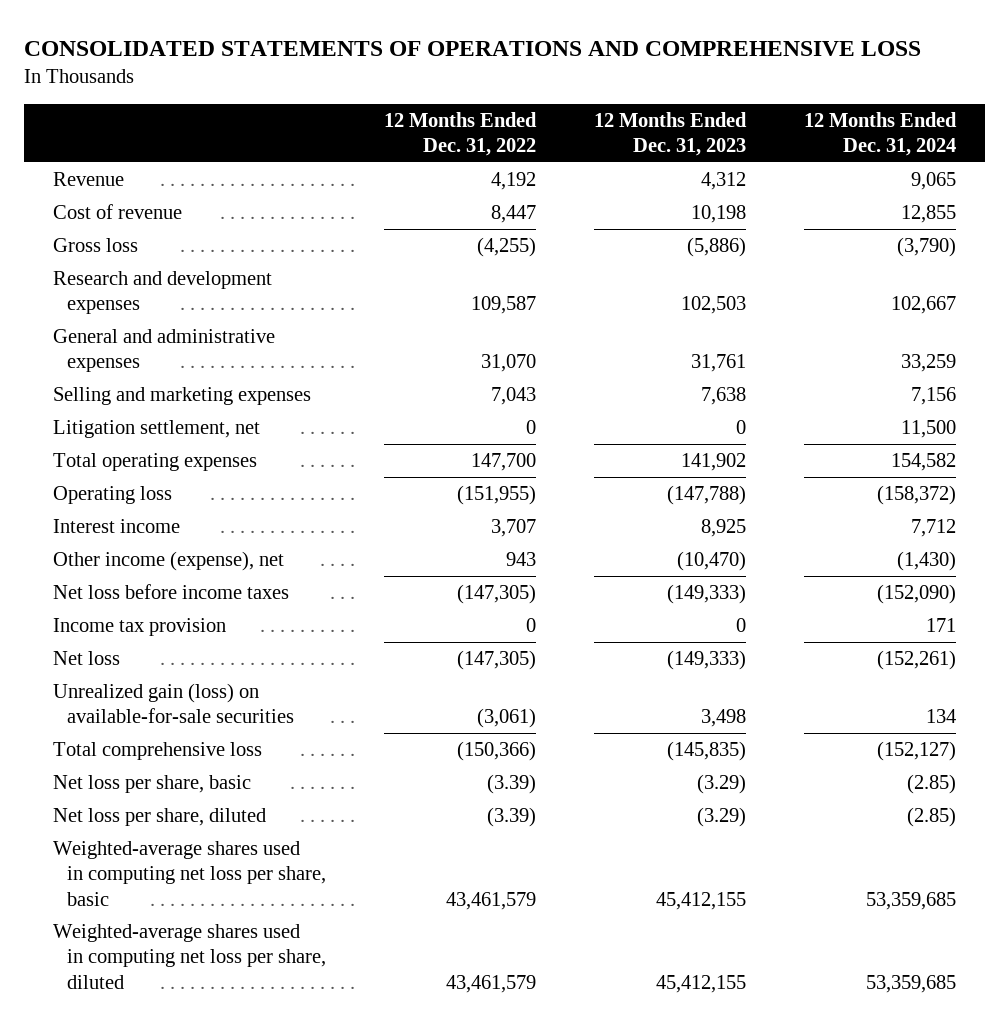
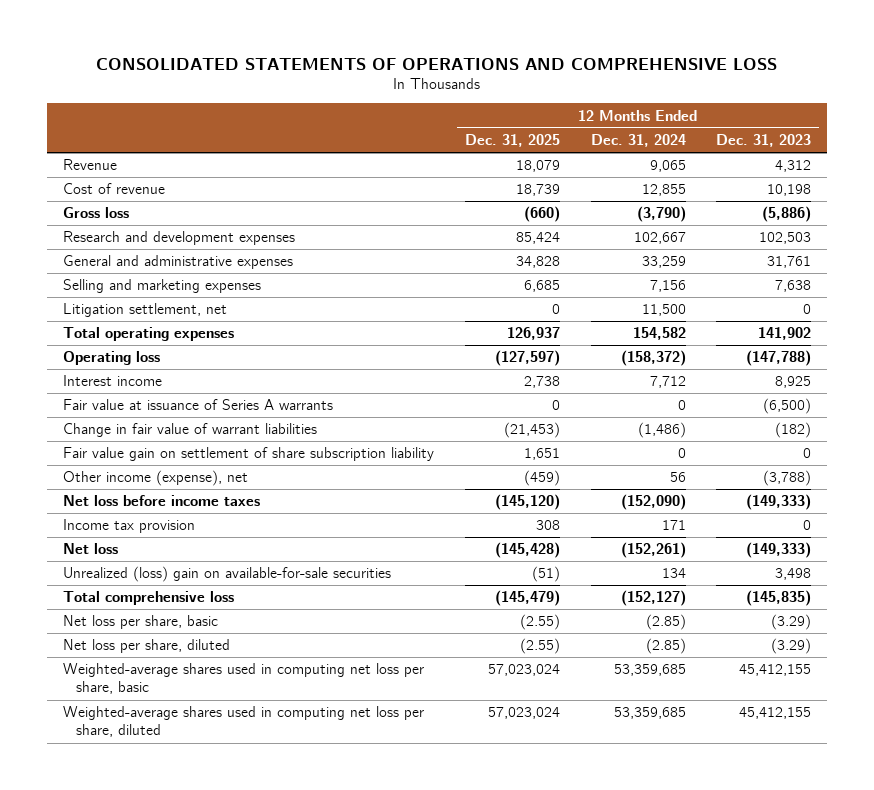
[384,111,538,157] 12 Months Ended Dec. 31, 2022 -> none
none -> [464,134,560,148] Dec. 31, 2025
none -> [62,399,333,411] Fair value at issuance of Series A warrants
none -> [62,423,317,438] Change in fair value of warrant liabilities
none -> [62,447,434,462] Fair value gain on settlement of share subscription liability
[676,551,746,572] (10,470) -> [763,470,812,487] (3,788)
[896,551,956,572] (1,430) -> [669,472,686,483] 56
[52,683,295,724] Unrealized gain (loss) on available-for-sale securities -> [62,566,391,583] Unrealized (loss) gain on available-for-sale securities

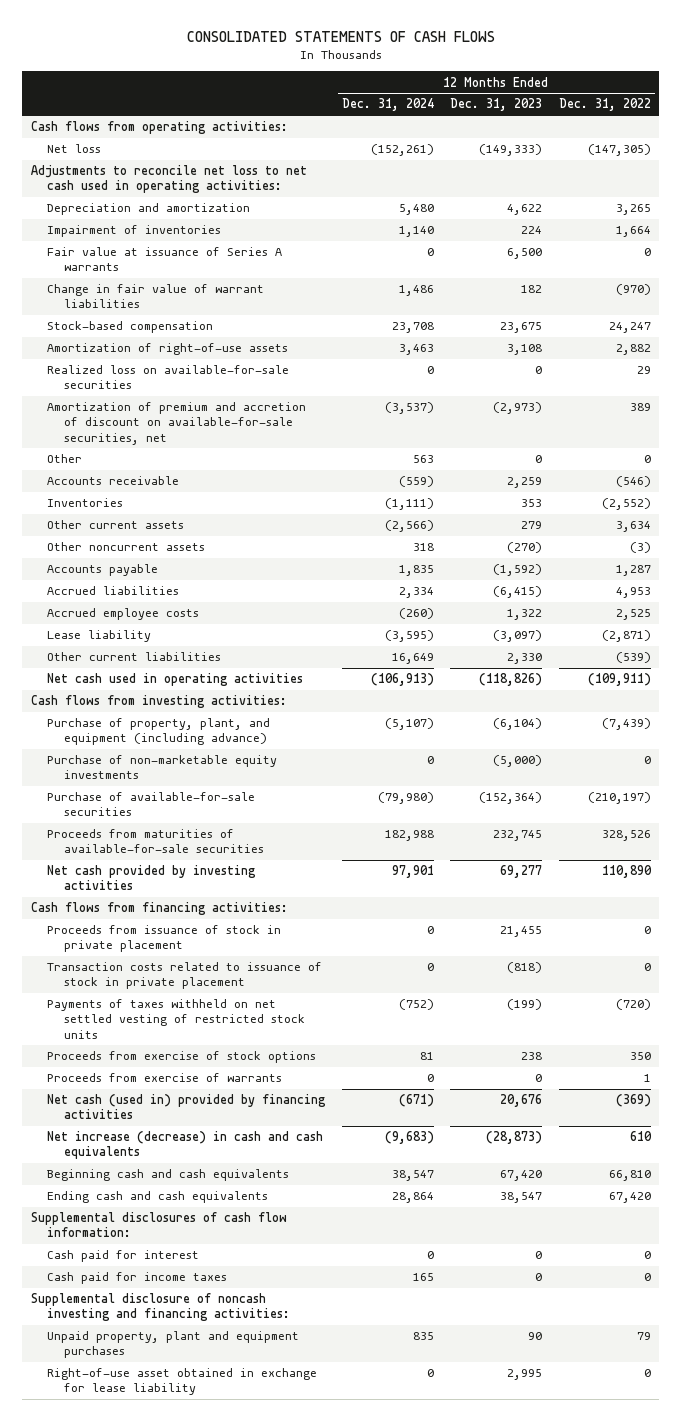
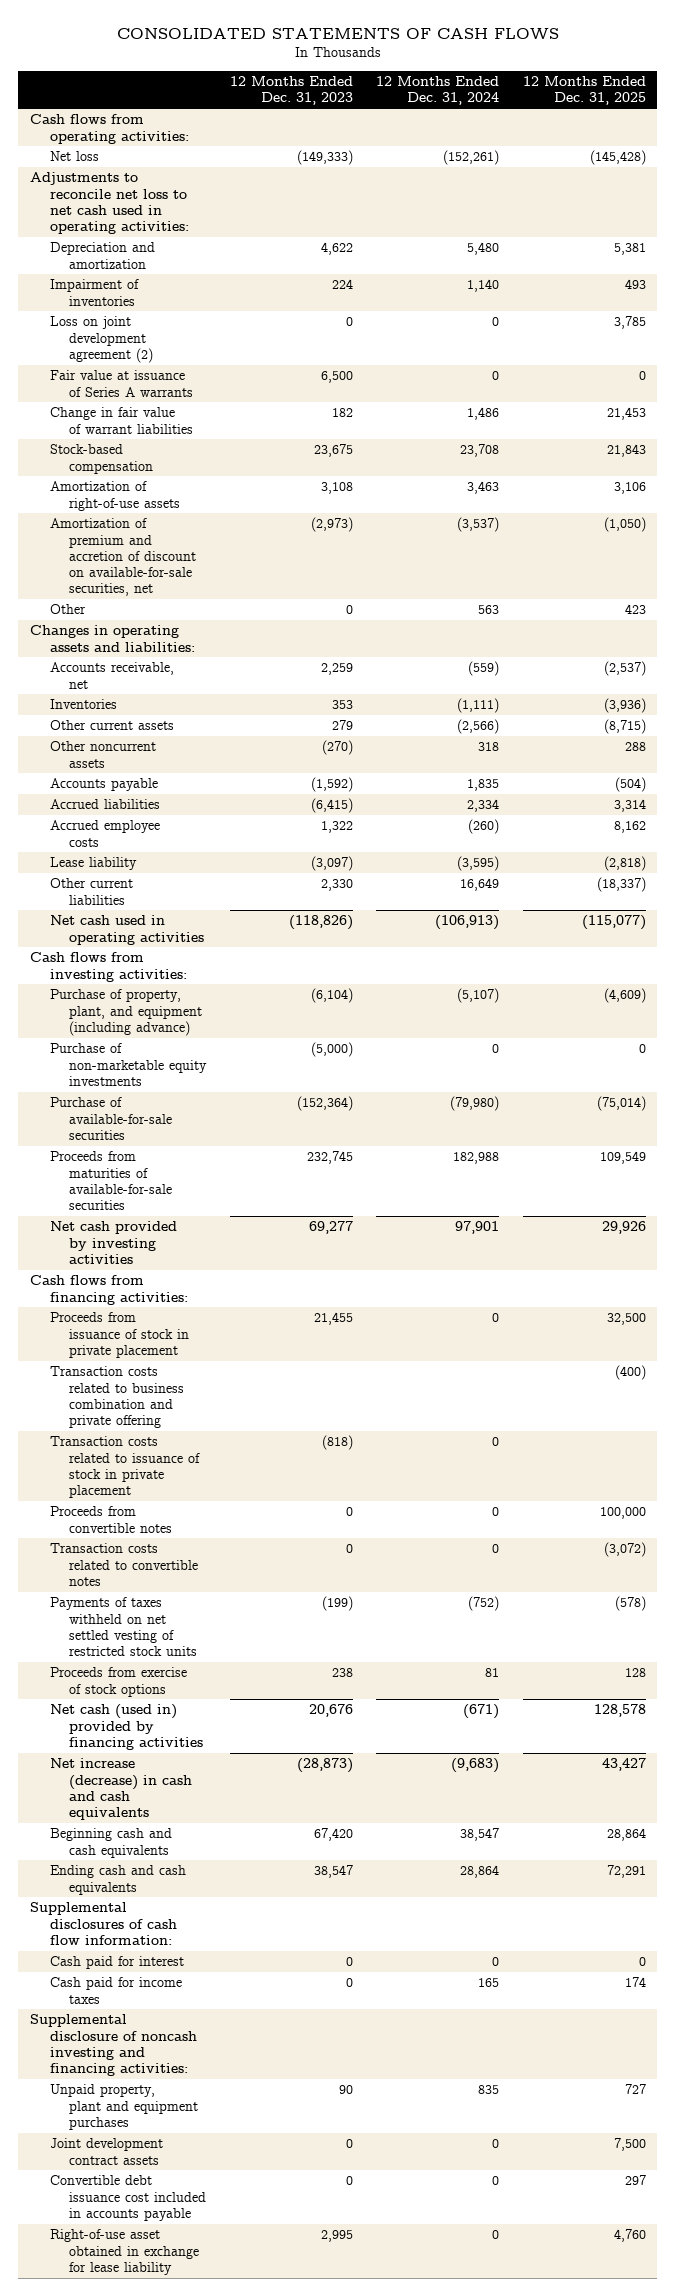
[558,98,651,112] Dec. 31, 2022 -> none
none -> [522,76,646,106] 12 Months Ended Dec. 31, 2025
none -> [49,316,154,363] Loss on joint development agreement (2)
[47,365,290,390] Realized loss on available-for-sale securities -> none
none -> [29,625,195,652] Changes in operating assets and liabilities:
[47,476,180,486] Accounts receivable -> [49,662,174,689] Accounts receivable, net
none -> [49,1366,185,1429] Transaction costs related to business combination and private offering
none -> [49,1506,173,1533] Proceeds from convertible notes
none -> [49,1543,199,1586] Transaction costs related to convertible notes
[47,1073,283,1083] Proceeds from exercise of warrants -> none
none -> [49,2138,163,2165] Joint development contract assets
none -> [49,2175,207,2221] Convertible debt issuance cost included in accounts payable

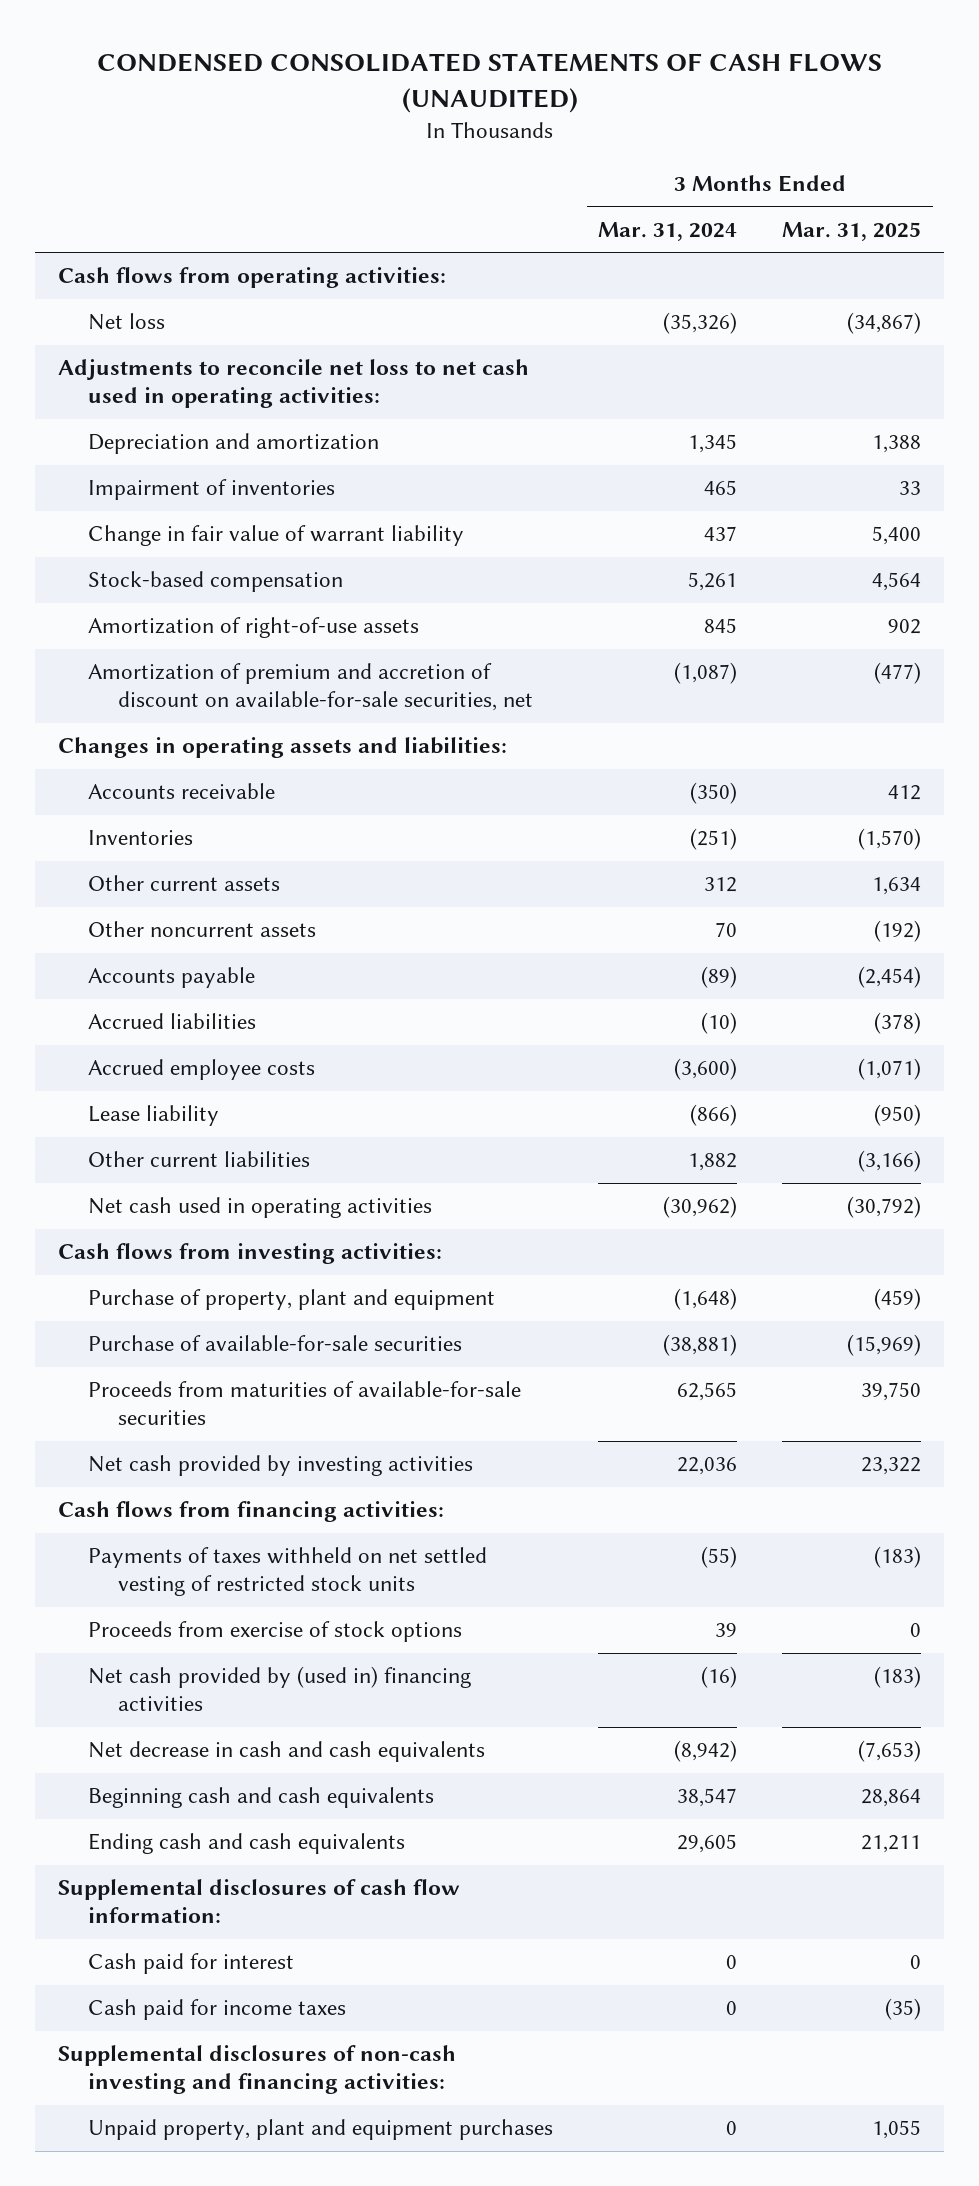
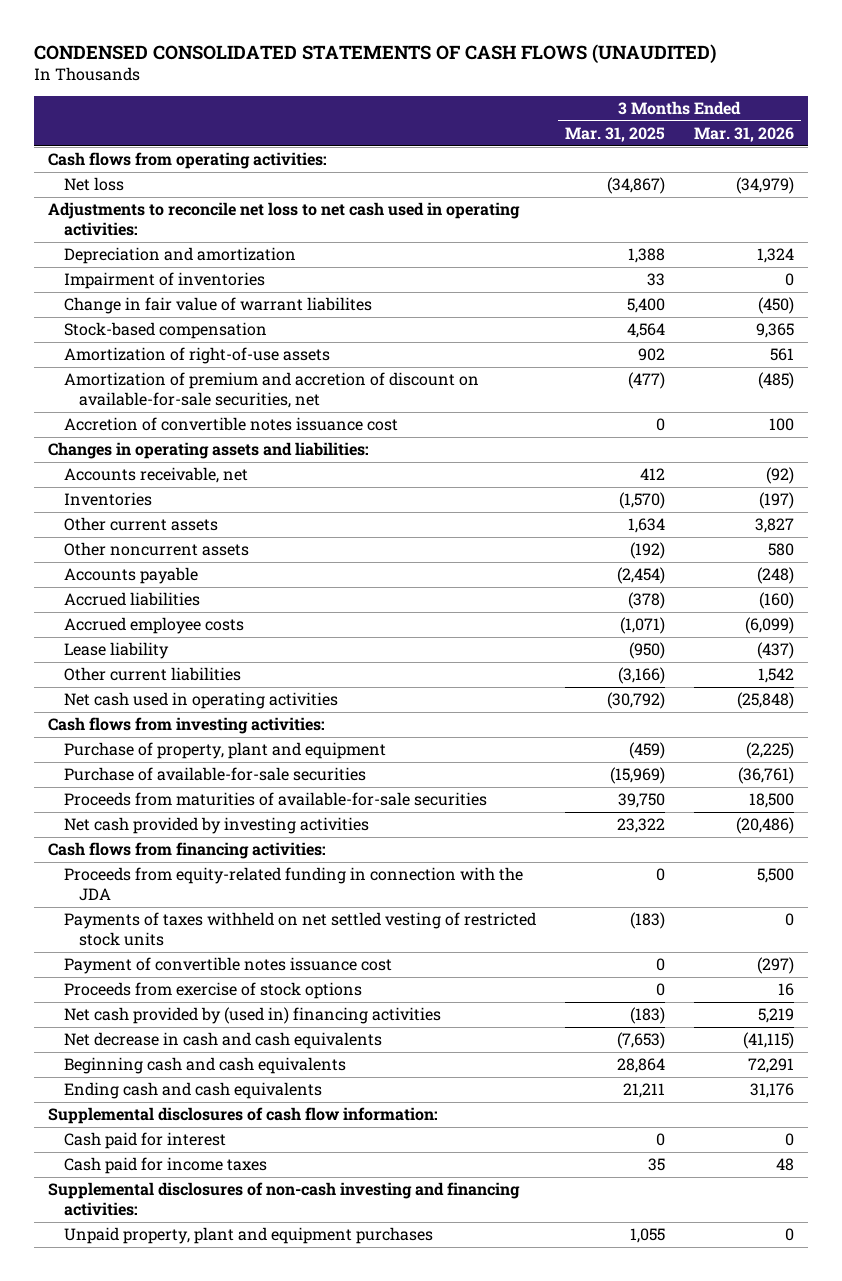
[598,221,738,241] Mar. 31, 2024 -> none
none -> [693,127,794,143] Mar. 31, 2026
[88,525,465,547] Change in fair value of warrant liability -> [63,297,372,315] Change in fair value of warrant liabilites
none -> [63,417,398,432] Accretion of convertible notes issuance cost
[88,783,276,800] Accounts receivable -> [63,467,248,484] Accounts receivable, net
none -> [63,867,523,901] Proceeds from equity-related funding in connection with the JDA
none -> [63,957,392,975] Payment of convertible notes issuance cost
[885,1998,922,2021] (35) -> [647,1158,665,1172] 35

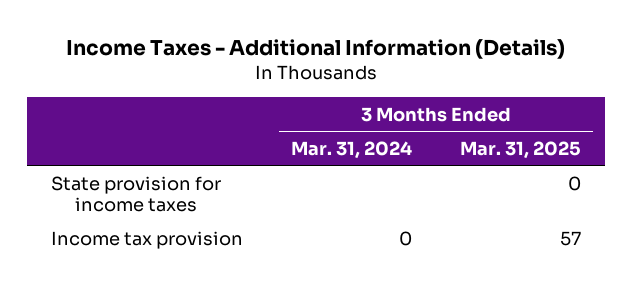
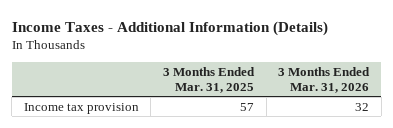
[290,140,412,159] Mar. 31, 2024 -> none
none -> [278,66,371,94] 3 Months Ended Mar. 31, 2026
[50,175,221,212] State provision for income taxes -> none

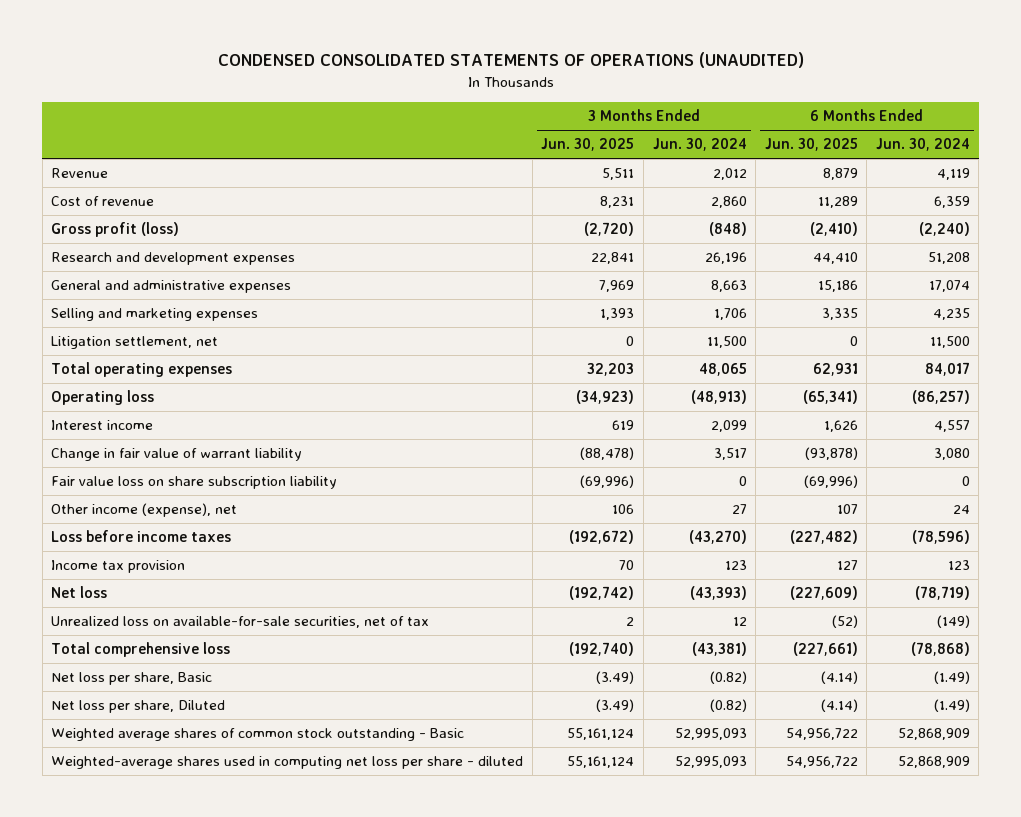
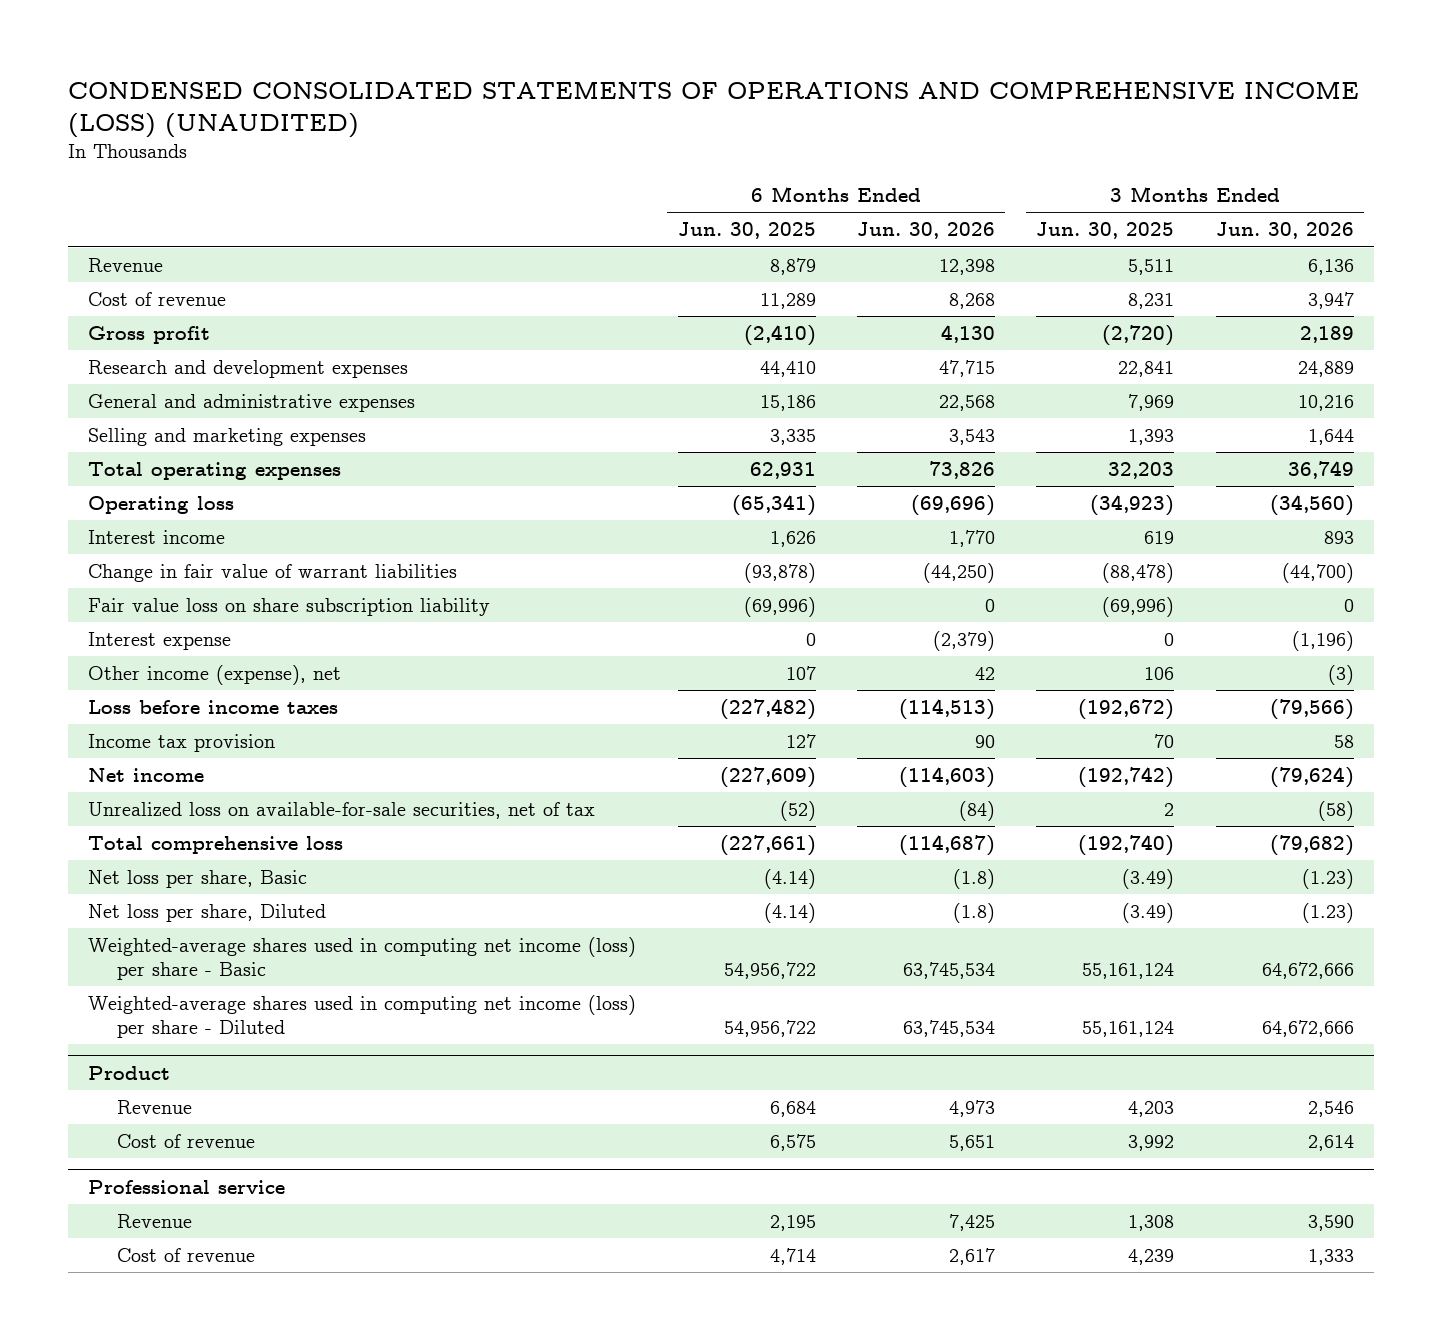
[217,51,804,68] CONDENSED CONSOLIDATED STATEMENTS OF OPERATIONS (UNAUDITED) -> [67,81,1359,138] CONDENSED CONSOLIDATED STATEMENTS OF OPERATIONS AND COMPREHENSIVE INCOME (LOSS) (UNAUDITED)
[652,138,747,152] Jun. 30, 2024 -> none
[875,138,970,152] Jun. 30, 2024 -> none
none -> [857,222,996,240] Jun. 30, 2026
none -> [1215,222,1354,240] Jun. 30, 2026
[51,222,180,238] Gross profit (loss) -> [88,326,211,345] Gross profit
[51,336,219,350] Litigation settlement, net -> none
[51,448,303,462] Change in fair value of warrant liability -> [88,564,458,583] Change in fair value of warrant liabilities
none -> [88,632,232,651] Interest expense
[51,586,108,599] Net loss -> [88,768,205,783] Net income
[51,728,465,742] Weighted average shares of common stock outstanding - Basic -> [88,937,637,980] Weighted-average shares used in computing net income (loss) per share - Basic
[51,756,524,770] Weighted-average shares used in computing net loss per share - diluted -> [88,995,637,1038] Weighted-average shares used in computing net income (loss) per share - Diluted
none -> [88,1066,171,1081] Product
none -> [117,1100,193,1115] Revenue
none -> [117,1134,256,1149] Cost of revenue
none -> [88,1180,286,1195] Professional service
none -> [117,1214,193,1229] Revenue
none -> [117,1248,256,1263] Cost of revenue

